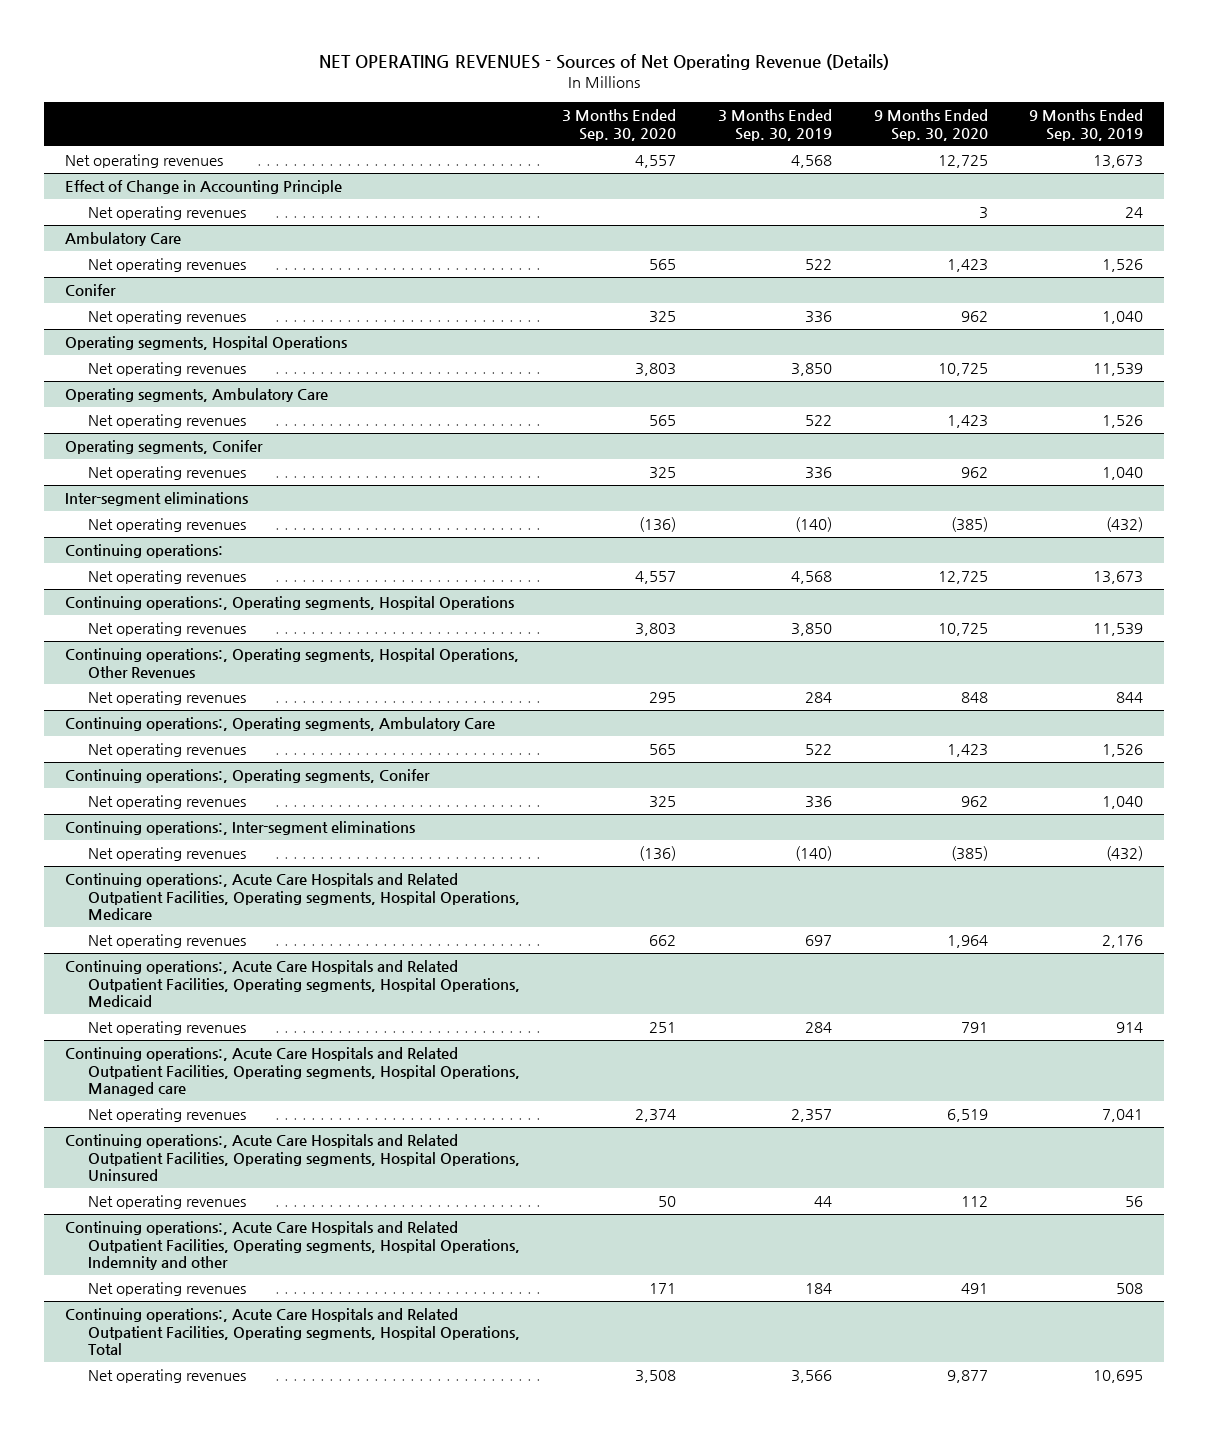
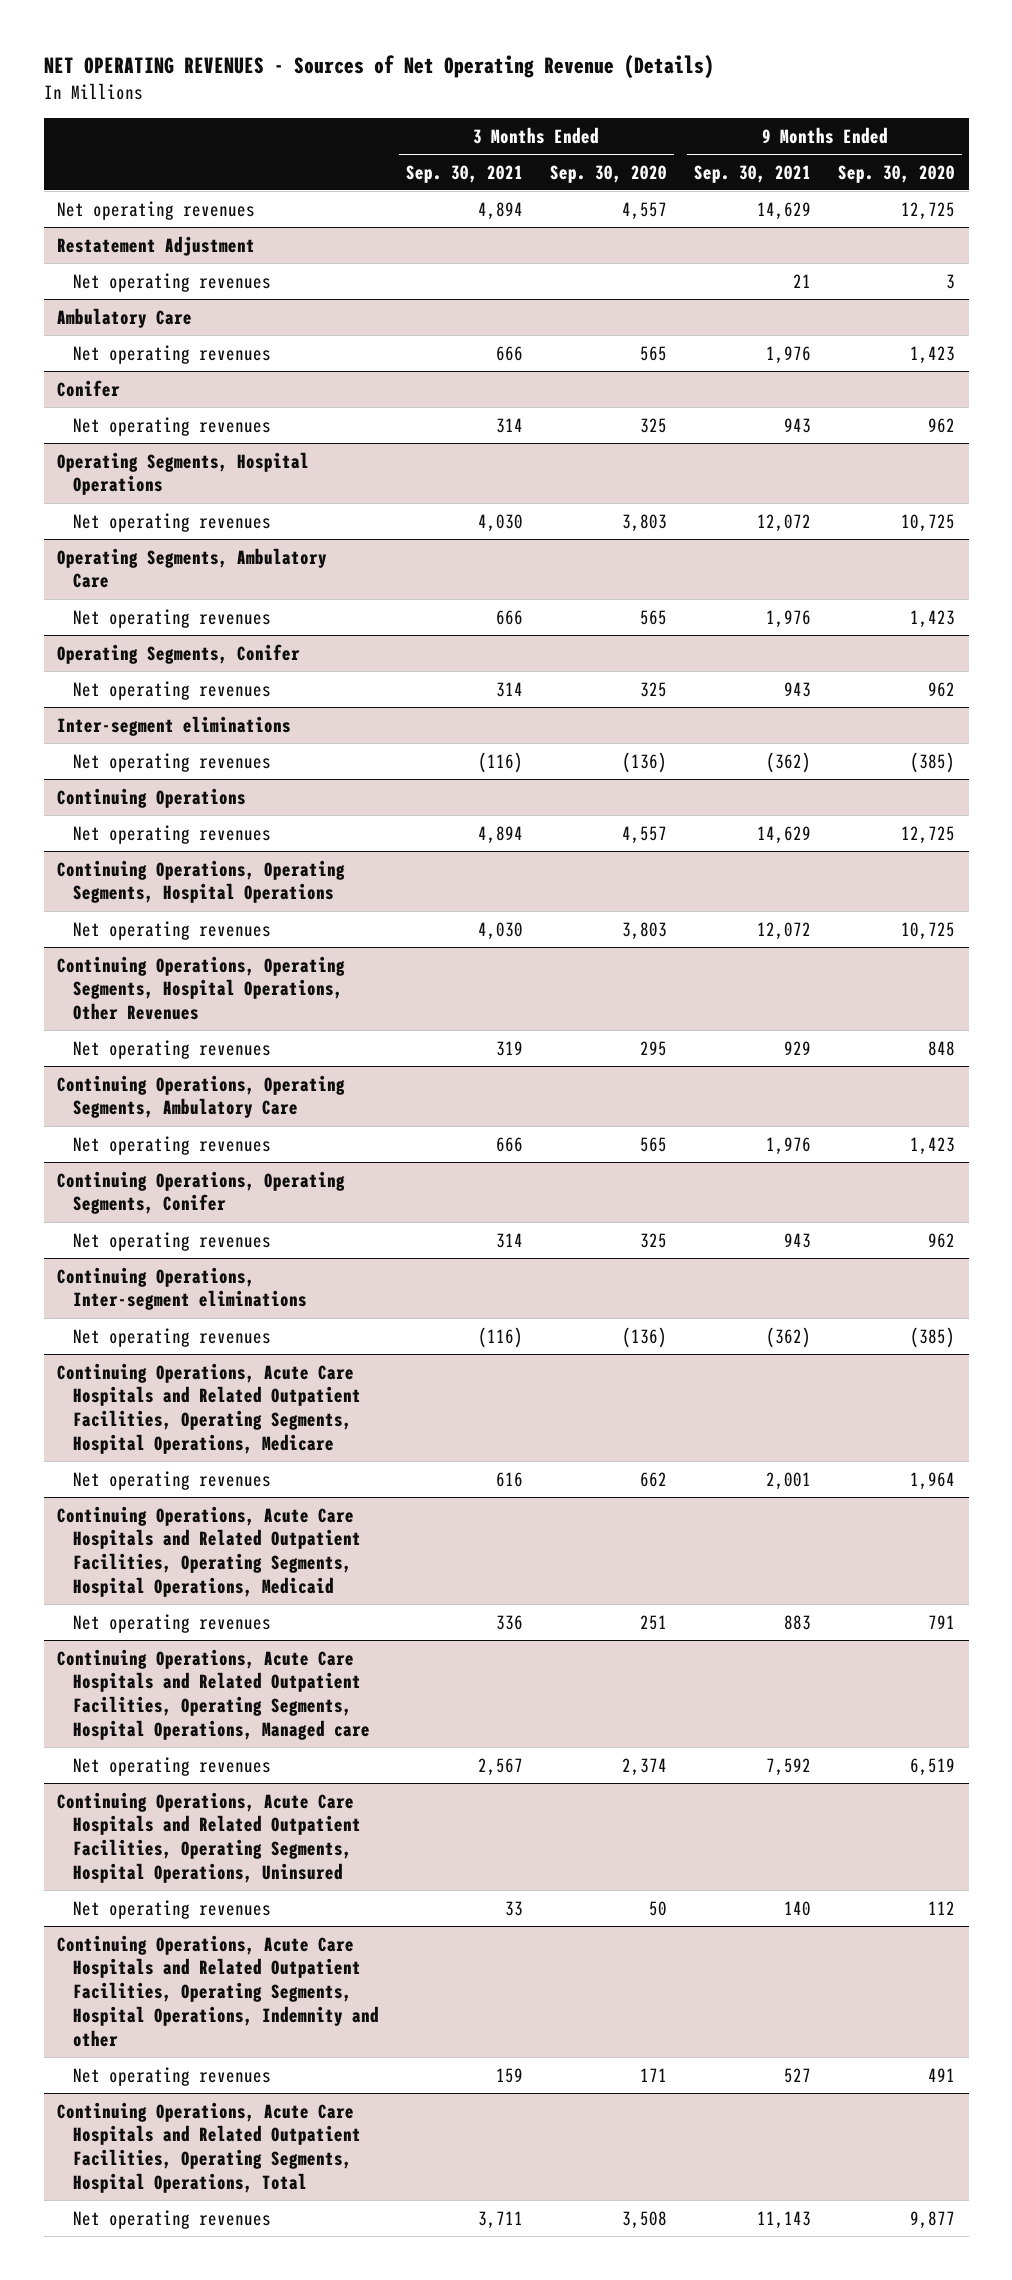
[717,109,832,142] 3 Months Ended Sep. 30, 2019 -> none
[1029,109,1144,142] 9 Months Ended Sep. 30, 2019 -> none
none -> [405,164,523,183] Sep. 30, 2021
none -> [694,164,812,183] Sep. 30, 2021
[65,180,343,195] Effect of Change in Accounting Principle -> [57,235,256,256] Restatement Adjustment
[65,336,348,351] Operating segments, Hospital Operations -> [57,451,310,496] Operating Segments, Hospital Operations
[65,388,329,403] Operating segments, Ambulatory Care -> [57,547,328,589] Operating Segments, Ambulatory Care
[65,440,264,455] Operating segments, Conifer -> [57,643,301,664] Operating Segments, Conifer
[65,544,224,559] Continuing operations: -> [57,787,247,808] Continuing Operations
[65,596,515,611] Continuing operations:, Operating segments, Hospital Operations -> [57,859,346,904] Continuing Operations, Operating Segments, Hospital Operations
[65,648,520,678] Continuing operations:, Operating segments, Hospital Operations, Other Revenues -> [57,955,346,1021] Continuing Operations, Operating Segments, Hospital Operations, Other Revenues
[65,717,496,732] Continuing operations:, Operating segments, Ambulatory Care -> [57,1074,346,1119] Continuing Operations, Operating Segments, Ambulatory Care
[65,769,431,784] Continuing operations:, Operating segments, Conifer -> [57,1170,346,1215] Continuing Operations, Operating Segments, Conifer
[65,821,416,836] Continuing operations:, Inter-segment eliminations -> [57,1266,307,1311] Continuing Operations, Inter-segment eliminations
[65,873,521,921] Continuing operations:, Acute Care Hospitals and Related Outpatient Facilities, Operating segments, Hospital Operations, Medicare -> [57,1362,361,1455] Continuing Operations, Acute Care Hospitals and Related Outpatient Facilities, Operating Segments, Hospital Operations, Medicare
[65,960,521,1008] Continuing operations:, Acute Care Hospitals and Related Outpatient Facilities, Operating segments, Hospital Operations, Medicaid -> [57,1505,361,1598] Continuing Operations, Acute Care Hospitals and Related Outpatient Facilities, Operating Segments, Hospital Operations, Medicaid
[65,1047,521,1097] Continuing operations:, Acute Care Hospitals and Related Outpatient Facilities, Operating segments, Hospital Operations, Managed care -> [57,1648,370,1741] Continuing Operations, Acute Care Hospitals and Related Outpatient Facilities, Operating Segments, Hospital Operations, Managed care
[65,1134,521,1182] Continuing operations:, Acute Care Hospitals and Related Outpatient Facilities, Operating segments, Hospital Operations, Uninsured -> [57,1791,361,1884] Continuing Operations, Acute Care Hospitals and Related Outpatient Facilities, Operating Segments, Hospital Operations, Uninsured
[65,1221,521,1271] Continuing operations:, Acute Care Hospitals and Related Outpatient Facilities, Operating segments, Hospital Operations, Indemnity and other -> [57,1934,379,2048] Continuing Operations, Acute Care Hospitals and Related Outpatient Facilities, Operating Segments, Hospital Operations, Indemnity and other
[65,1308,521,1356] Continuing operations:, Acute Care Hospitals and Related Outpatient Facilities, Operating segments, Hospital Operations, Total -> [57,2101,361,2194] Continuing Operations, Acute Care Hospitals and Related Outpatient Facilities, Operating Segments, Hospital Operations, Total

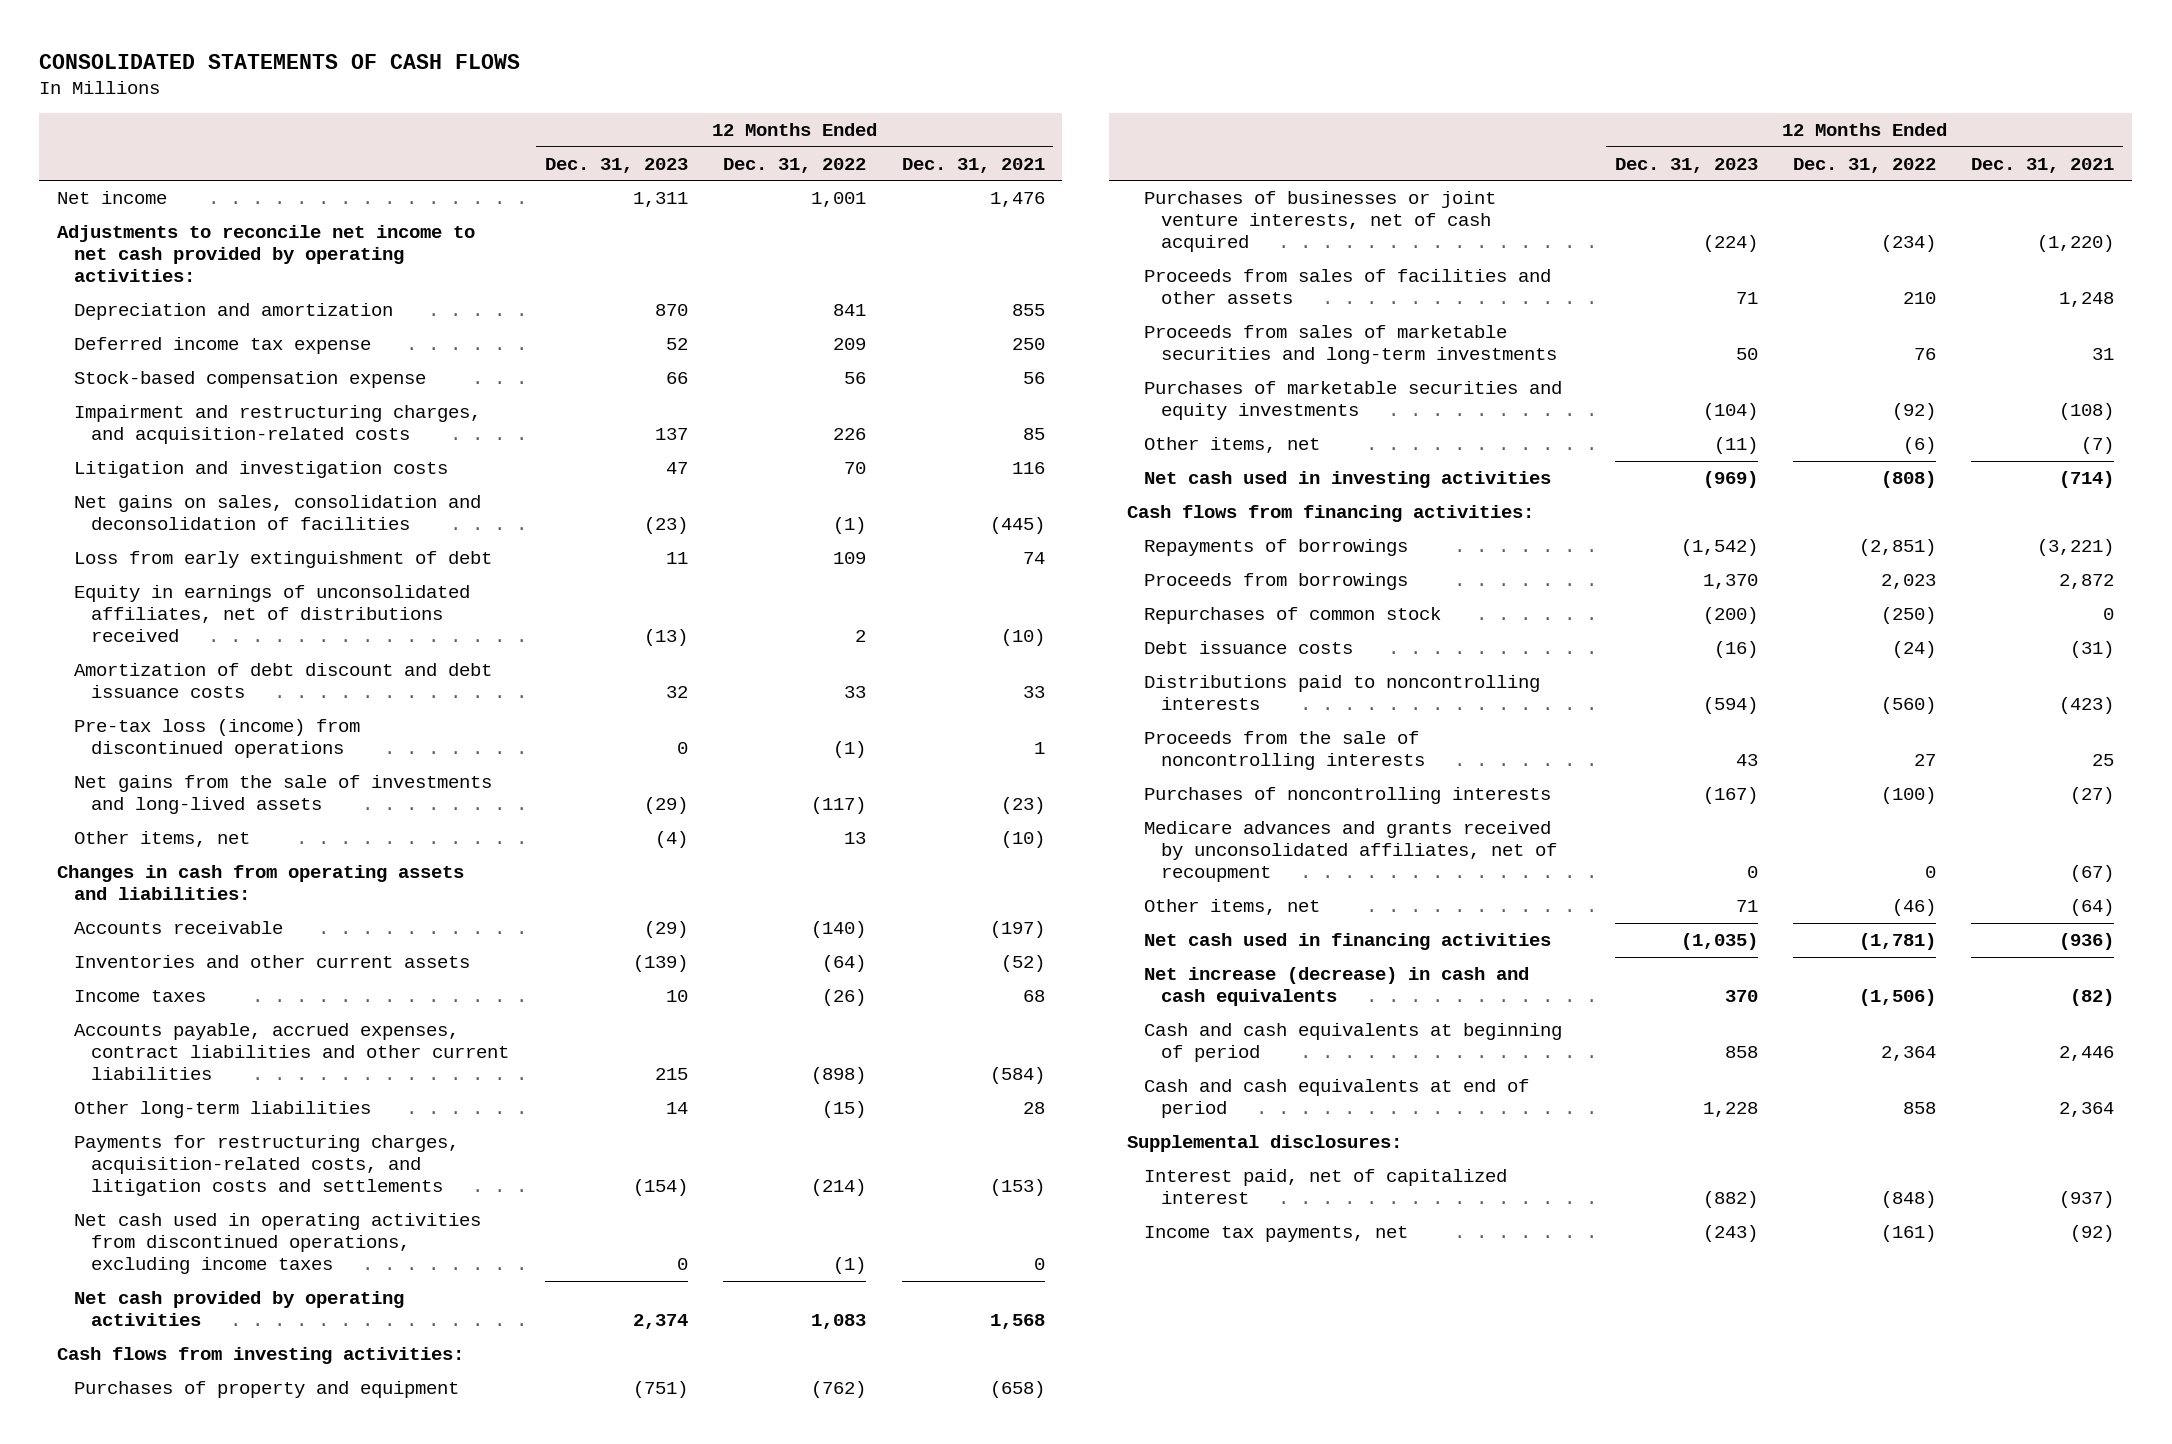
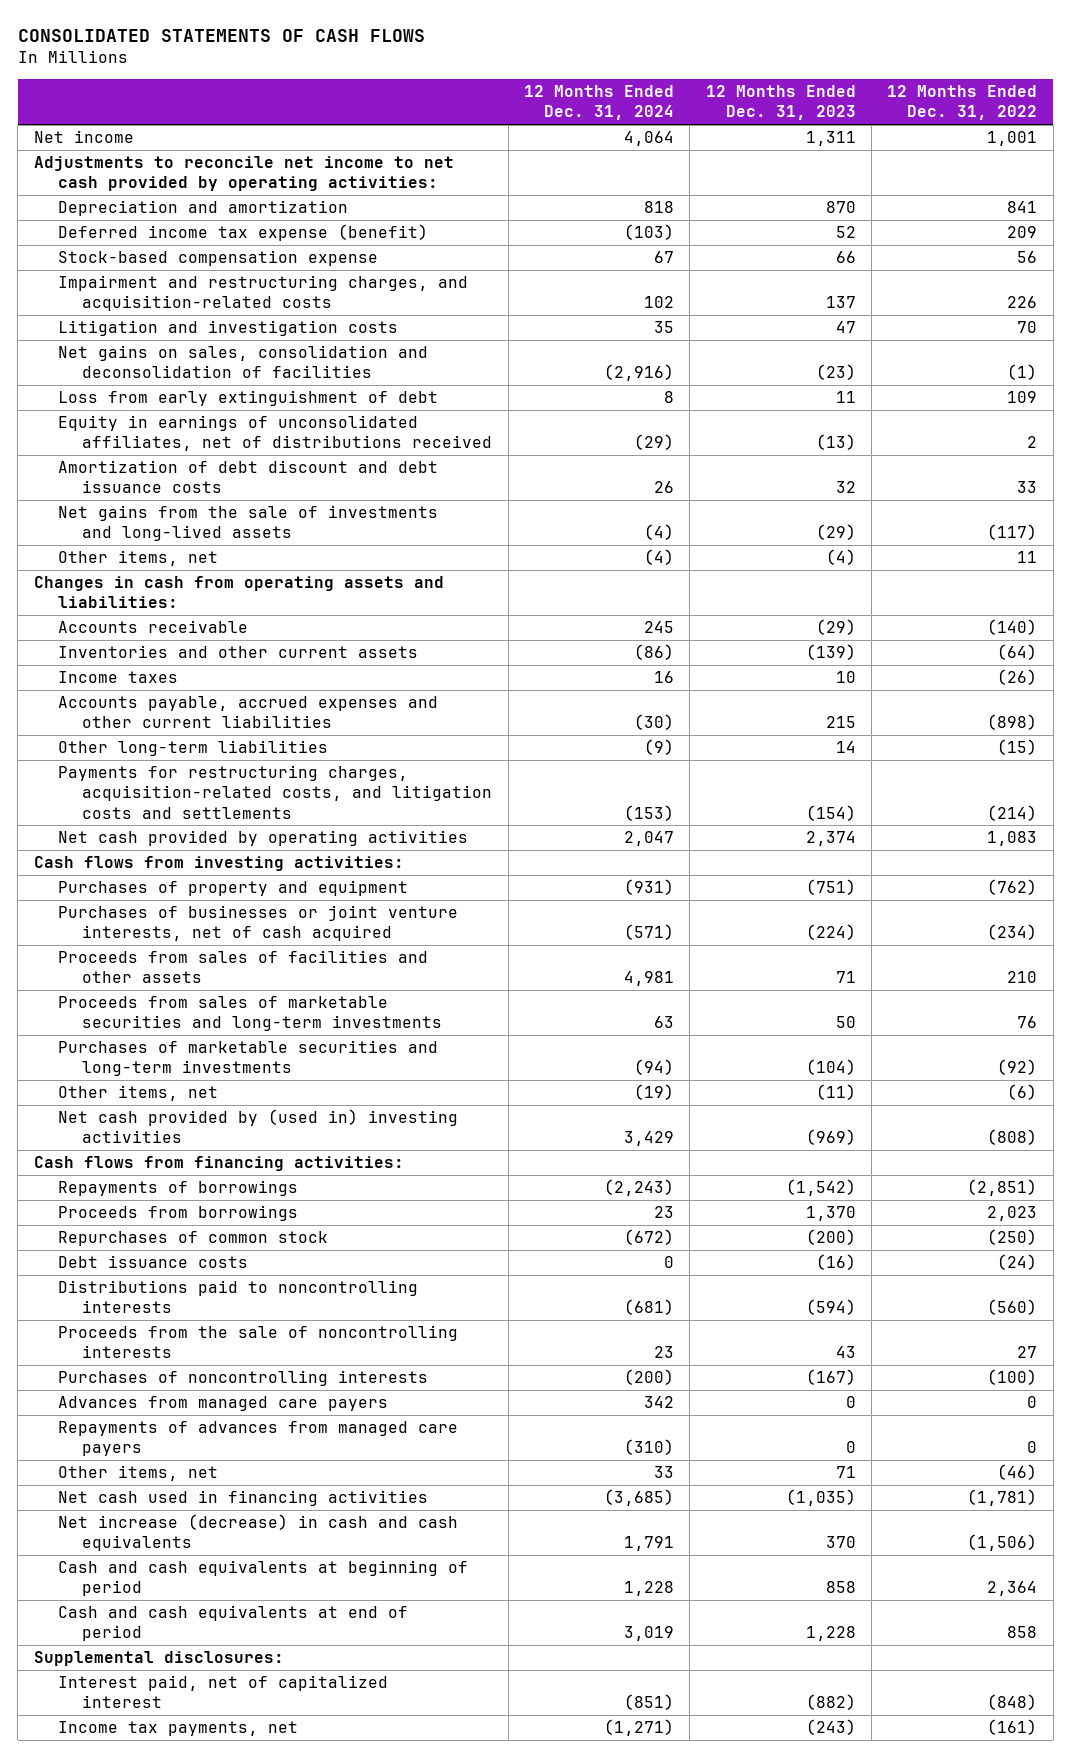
[901,157,1045,173] Dec. 31, 2021 -> none
none -> [523,85,674,121] 12 Months Ended Dec. 31, 2024
[74,337,372,355] Deferred income tax expense -> [57,224,428,242] Deferred income tax expense (benefit)
[74,719,361,759] Pre-tax loss (income) from discontinued operations -> none
[844,832,867,845] 13 -> [1017,551,1038,564] 11
[74,1023,510,1081] Accounts payable, accrued expenses, contract liabilities and other current liabilities -> [57,696,438,729] Accounts payable, accrued expenses and other current liabilities
[74,1213,482,1275] Net cash used in operating activities from discontinued operations, excluding income taxes -> none
[1144,381,1563,421] Purchases of marketable securities and equity investments -> [57,1040,438,1077] Purchases of marketable securities and long-term investments
[1144,471,1552,489] Net cash used in investing activities -> [57,1109,458,1144] Net cash provided by (used in) investing activities
[1144,821,1558,883] Medicare advances and grants received by unconsolidated affiliates, net of recoupment -> none
none -> [57,1396,388,1412] Advances from managed care payers
none -> [57,1421,458,1457] Repayments of advances from managed care payers

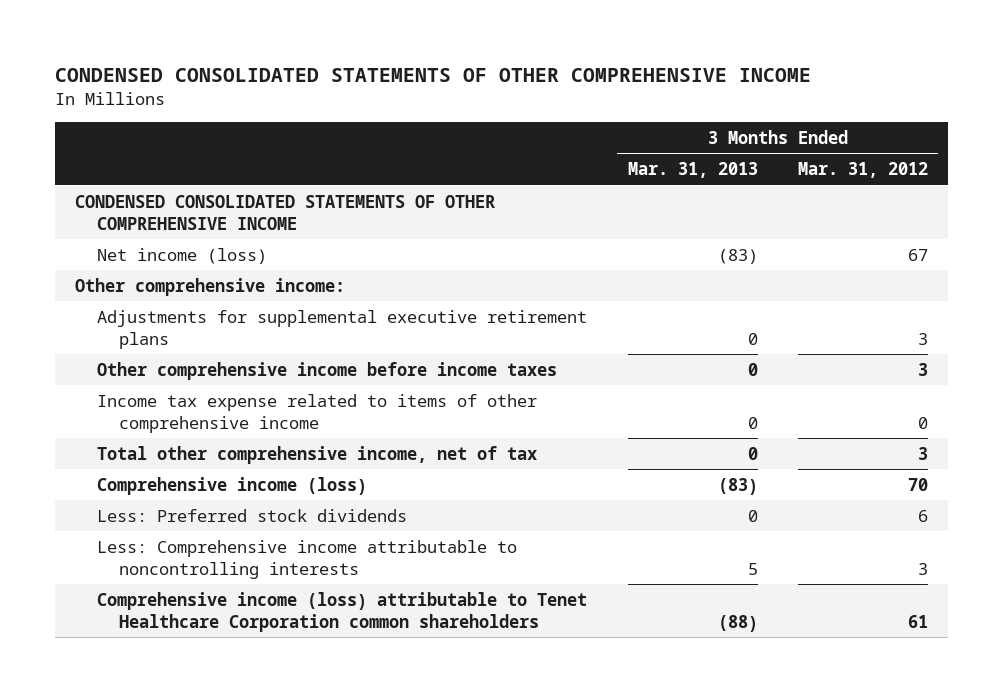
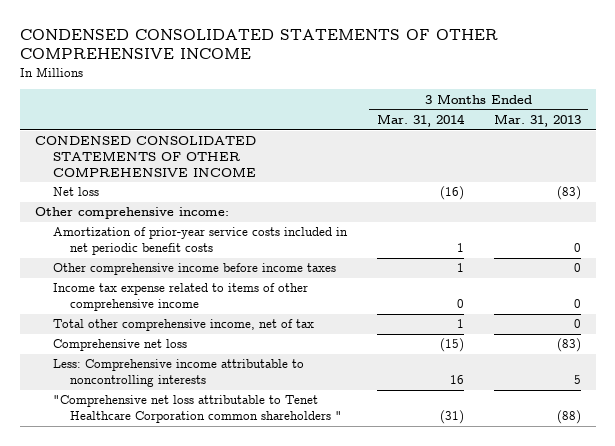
[798,162,929,179] Mar. 31, 2012 -> none
none -> [376,113,465,127] Mar. 31, 2014
[97,247,268,264] Net income (loss) -> [52,187,99,197] Net loss
[97,309,588,349] Adjustments for supplemental executive retirement plans -> none
none -> [52,227,348,256] Amortization of prior-year service costs included in net periodic benefit costs
[97,508,408,522] Less: Preferred stock dividends -> none
[97,476,368,495] Comprehensive income (loss) -> [52,339,187,352] Comprehensive net loss
[97,591,588,632] Comprehensive income (loss) attributable to Tenet Healthcare Corporation common shareholders -> [52,395,343,424] "Comprehensive net loss attributable to Tenet Healthcare Corporation common shareholders "

